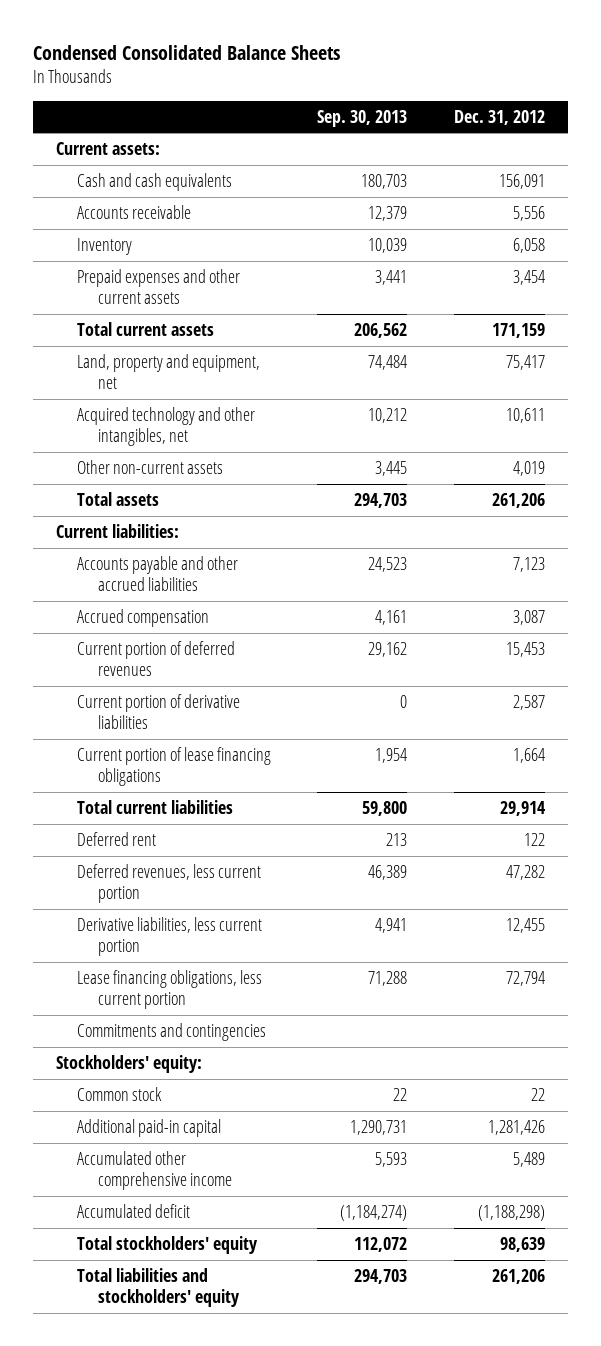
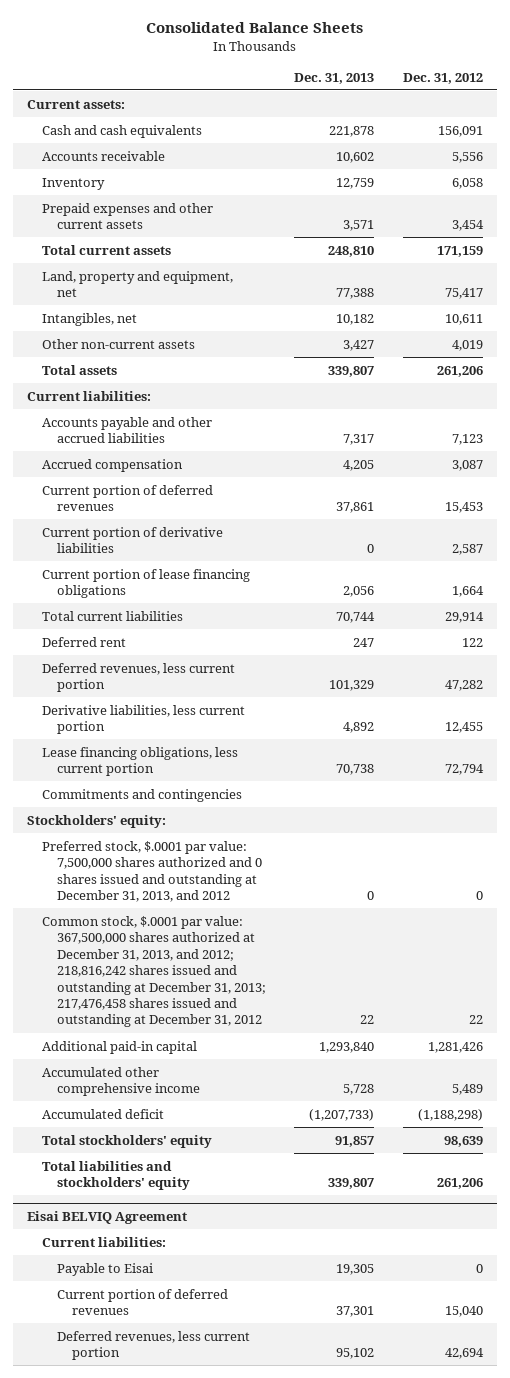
[33,45,341,61] Condensed Consolidated Balance Sheets -> [145,22,363,34] Consolidated Balance Sheets
[317,109,408,127] Sep. 30, 2013 -> none
none -> [294,72,375,84] Dec. 31, 2013
[77,406,256,446] Acquired technology and other intangibles, net -> [41,312,137,326] Intangibles, net
none -> [41,840,262,903] Preferred stock, $.0001 par value: 7,500,000 shares authorized and 0 shares issued and outstanding at December 31, 2013, and 2012
[77,1086,163,1101] Common stock -> [41,915,266,1028] Common stock, $.0001 par value: 367,500,000 shares authorized at December 31, 2013, and 2012; 218,816,242 shares issued and outstanding at December 31, 2013; 217,476,458 shares issued and outstanding at December 31, 2012
none -> [26,1210,187,1224] Eisai BELVIQ Agreement
none -> [41,1236,166,1247] Current liabilities:
none -> [56,1262,153,1276] Payable to Eisai
none -> [56,1288,228,1316] Current portion of deferred revenues
none -> [56,1330,250,1361] Deferred revenues, less current portion

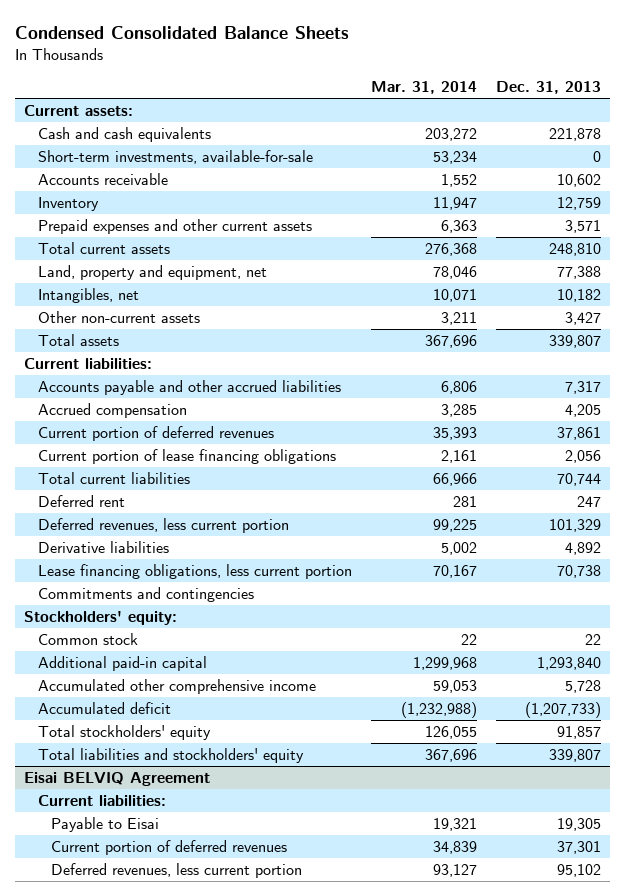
[145,22,363,34] Consolidated Balance Sheets -> [14,25,349,39] Condensed Consolidated Balance Sheets
[402,72,483,84] Dec. 31, 2012 -> none
none -> [370,81,477,95] Mar. 31, 2014
none -> [37,149,313,164] Short-term investments, available-for-sale
[41,526,223,554] Current portion of derivative liabilities -> none
[41,704,245,735] Derivative liabilities, less current portion -> [37,540,169,553] Derivative liabilities
[41,840,262,903] Preferred stock, $.0001 par value: 7,500,000 shares authorized and 0 shares issued and outstanding at December 31, 2013, and 2012 -> none
[41,915,266,1028] Common stock, $.0001 par value: 367,500,000 shares authorized at December 31, 2013, and 2012; 218,816,242 shares issued and outstanding at December 31, 2013; 217,476,458 shares issued and outstanding at December 31, 2012 -> [37,632,138,645] Common stock

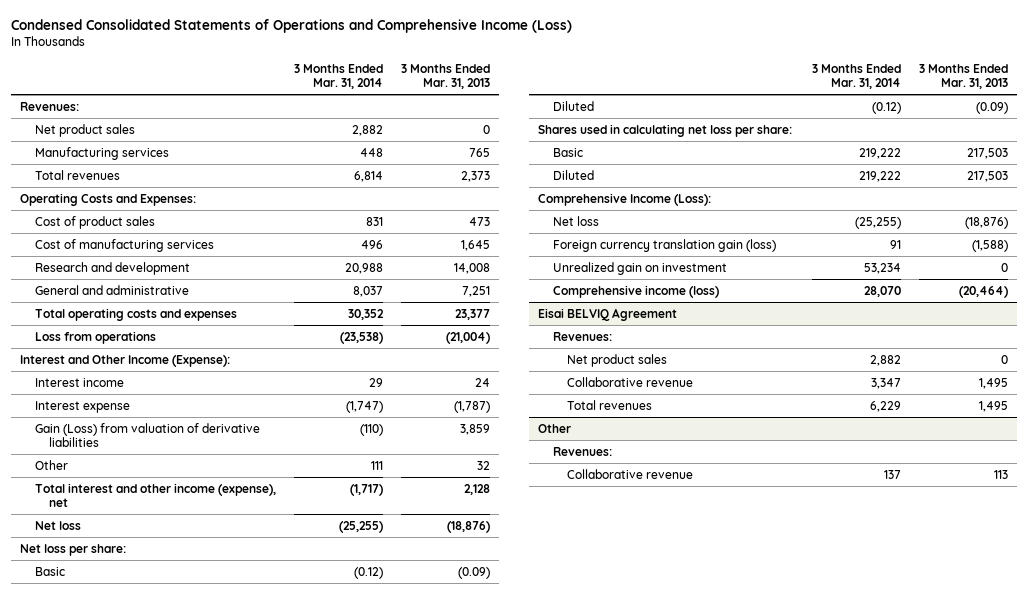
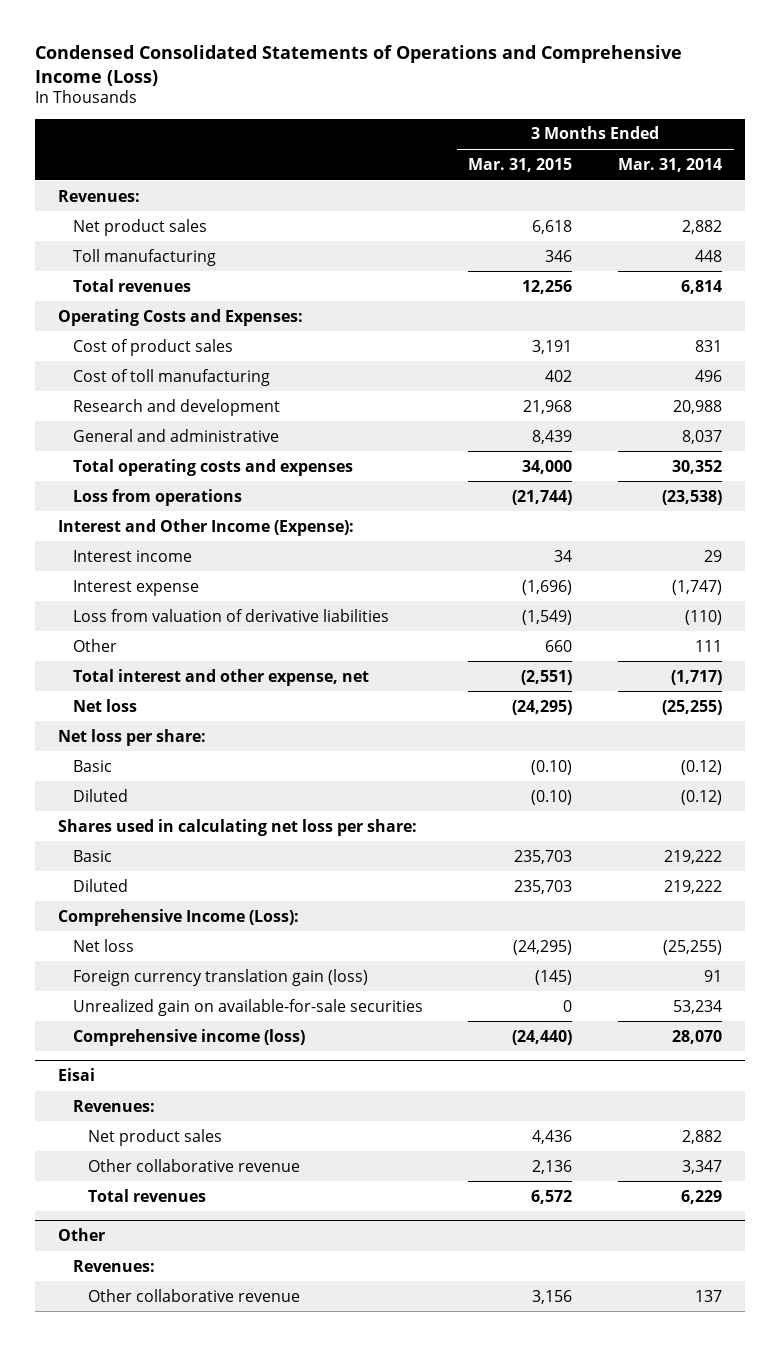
[401,64,491,90] 3 Months Ended Mar. 31, 2013 -> none
none -> [468,157,573,172] Mar. 31, 2015
[34,146,169,160] Manufacturing services -> [72,248,216,266] Toll manufacturing
[34,238,214,252] Cost of manufacturing services -> [72,368,270,386] Cost of toll manufacturing
[34,422,260,447] Gain (Loss) from valuation of derivative liabilities -> [72,608,389,622] Loss from valuation of derivative liabilities
[34,482,276,507] Total interest and other income (expense), net -> [72,668,369,686] Total interest and other expense, net
[552,261,727,275] Unrealized gain on investment -> [72,998,423,1016] Unrealized gain on available-for-sale securities
[538,307,678,321] Eisai BELVIQ Agreement -> none
none -> [57,1068,95,1082] Eisai
[567,376,694,387] Collaborative revenue -> [87,1158,300,1172] Other collaborative revenue
[567,468,694,479] Collaborative revenue -> [87,1288,300,1302] Other collaborative revenue

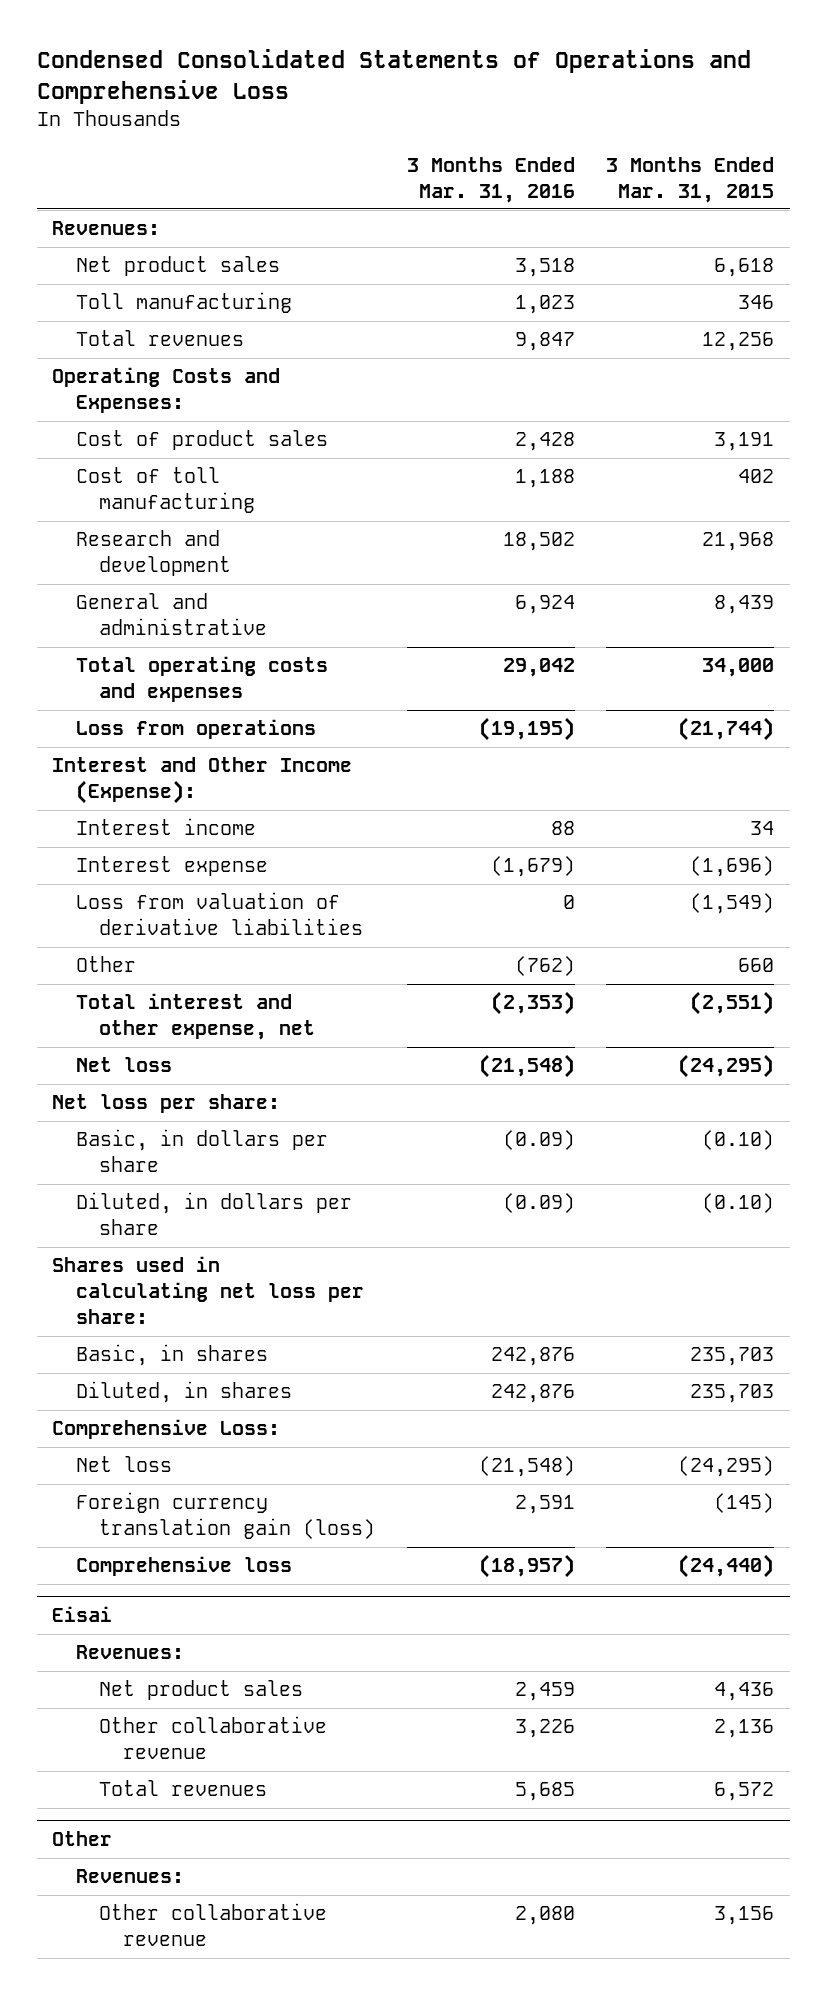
[34,44,682,86] Condensed Consolidated Statements of Operations and Comprehensive Income (Loss) -> [36,48,751,104] Condensed Consolidated Statements of Operations and Comprehensive Loss
[618,157,723,172] Mar. 31, 2014 -> none
none -> [406,156,575,203] 3 Months Ended Mar. 31, 2016
[72,759,112,772] Basic -> [75,1129,328,1173] Basic, in dollars per share
[72,788,128,802] Diluted -> [75,1192,352,1236] Diluted, in dollars per share
[72,849,112,862] Basic -> [75,1344,268,1367] Basic, in shares
[72,878,128,892] Diluted -> [75,1381,292,1404] Diluted, in shares
[57,908,299,926] Comprehensive Income (Loss): -> [52,1419,281,1440] Comprehensive Loss:
[72,998,423,1016] Unrealized gain on available-for-sale securities -> none
[72,1028,305,1046] Comprehensive income (loss) -> [75,1556,292,1577] Comprehensive loss

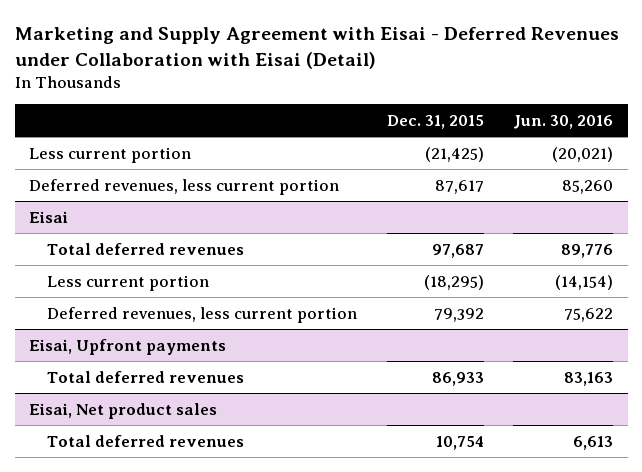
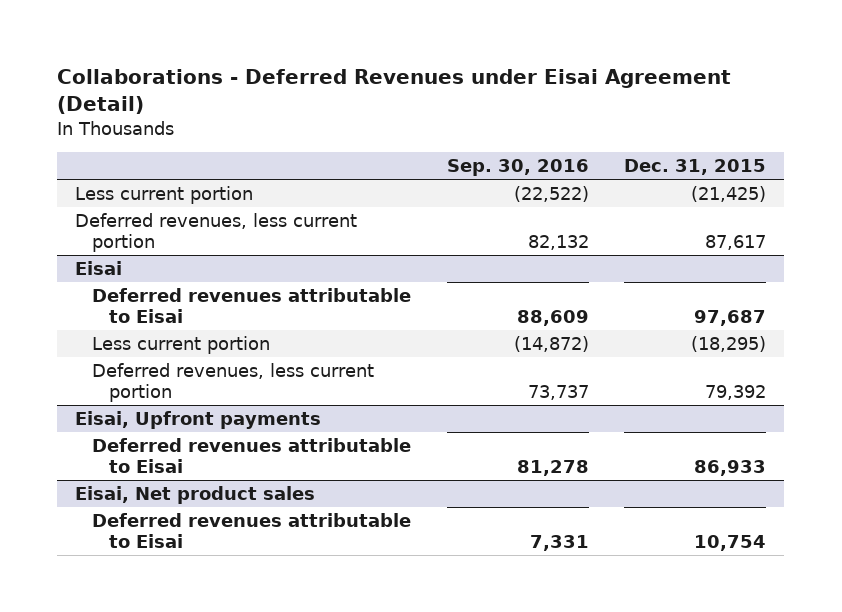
[14,27,619,69] Marketing and Supply Agreement with Eisai - Deferred Revenues under Collaboration with Eisai (Detail) -> [57,69,732,115] Collaborations - Deferred Revenues under Eisai Agreement (Detail)
[512,115,613,130] Jun. 30, 2016 -> none
none -> [446,158,589,176] Sep. 30, 2016
[47,242,245,255] Total deferred revenues -> [91,287,411,323] Deferred revenues attributable to Eisai
[47,370,245,383] Total deferred revenues -> [91,437,411,473] Deferred revenues attributable to Eisai
[47,434,245,447] Total deferred revenues -> [91,512,411,548] Deferred revenues attributable to Eisai

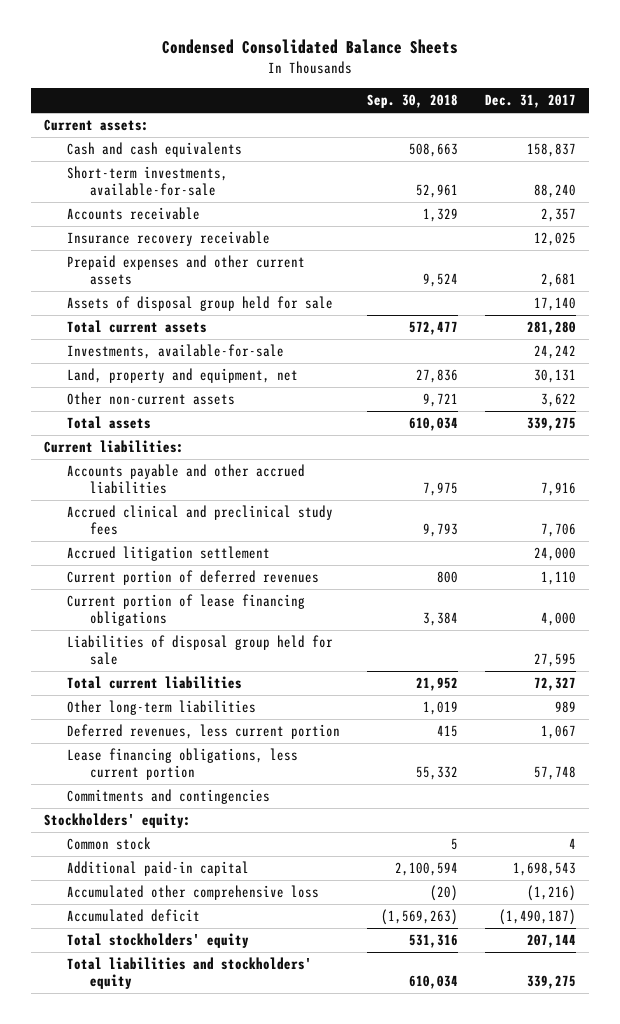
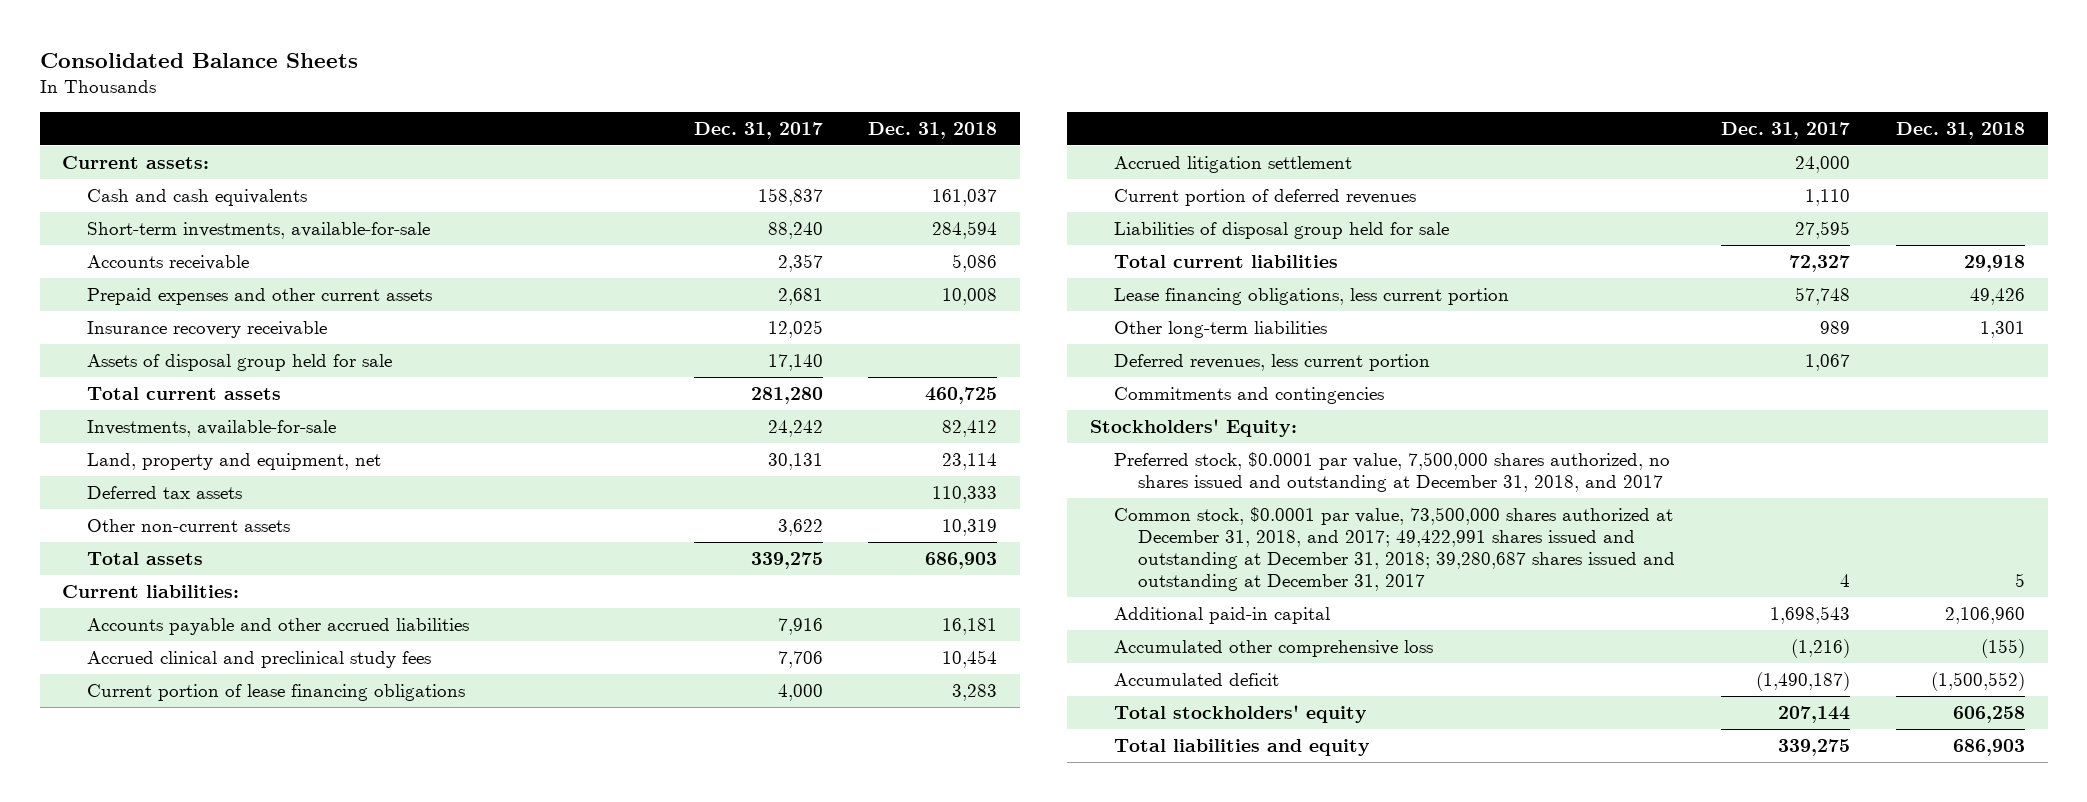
[161,39,458,55] Condensed Consolidated Balance Sheets -> [39,53,358,69] Consolidated Balance Sheets
[366,94,458,109] Sep. 30, 2018 -> none
none -> [868,121,998,139] Dec. 31, 2018
[67,231,271,247] Insurance recovery receivable -> [86,320,327,338] Insurance recovery receivable
none -> [86,485,242,499] Deferred tax assets
[67,594,306,627] Current portion of lease financing obligations -> [86,683,465,701] Current portion of lease financing obligations
[67,748,299,781] Lease financing obligations, less current portion -> [1113,287,1509,305] Lease financing obligations, less current portion
[44,813,192,829] Stockholders' equity: -> [1089,418,1297,437] Stockholders' Equity:
none -> [1113,451,1670,492] Preferred stock, $0.0001 par value, 7,500,000 shares authorized, no shares issued and outstanding at December 31, 2018, and 2017
[67,837,152,851] Common stock -> [1113,506,1676,592] Common stock, $0.0001 par value, 73,500,000 shares authorized at December 31, 2018, and 2017; 49,422,991 shares issued and outstanding at December 31, 2018; 39,280,687 shares issued and outstanding at December 31, 2017
[67,957,313,990] Total liabilities and stockholders' equity -> [1113,738,1370,756] Total liabilities and equity

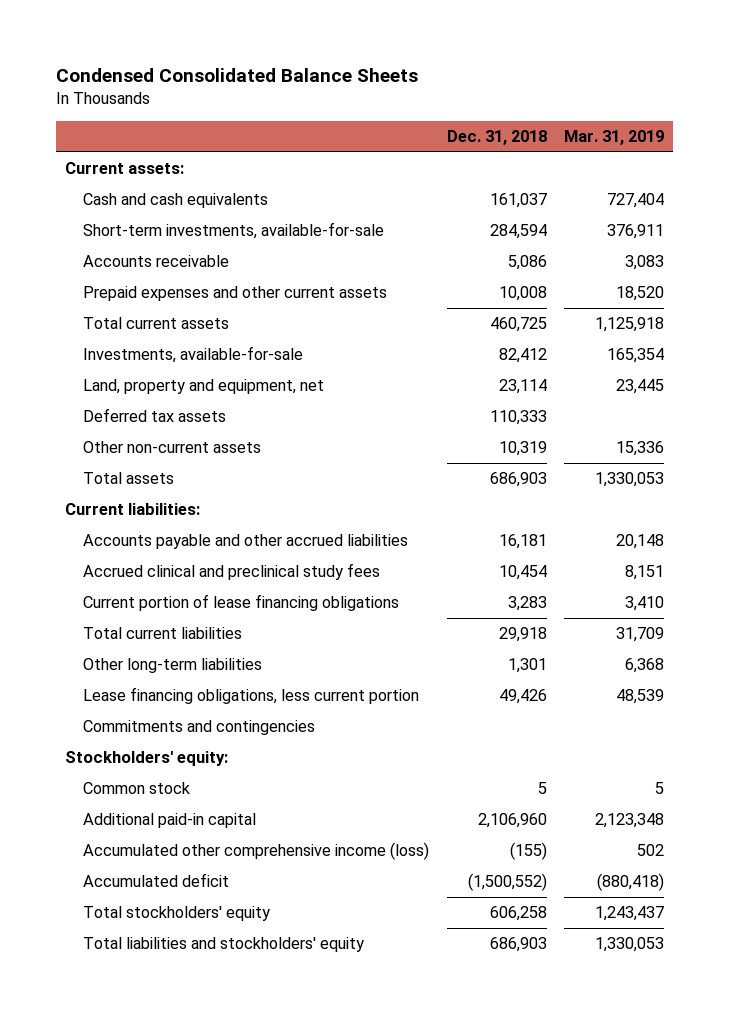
[39,53,358,69] Consolidated Balance Sheets -> [55,67,418,82] Condensed Consolidated Balance Sheets
[693,121,823,139] Dec. 31, 2017 -> none
none -> [564,130,665,146] Mar. 31, 2019
[86,320,327,338] Insurance recovery receivable -> none
[86,353,392,371] Assets of disposal group held for sale -> none
[1113,155,1352,173] Accrued litigation settlement -> none
[1113,188,1416,206] Current portion of deferred revenues -> none
[1113,221,1449,239] Liabilities of disposal group held for sale -> none
[1113,353,1430,371] Deferred revenues, less current portion -> none
[1113,287,1509,305] Lease financing obligations, less current portion -> [83,687,420,705] Lease financing obligations, less current portion
[1113,451,1670,492] Preferred stock, $0.0001 par value, 7,500,000 shares authorized, no shares issued and outstanding at December 31, 2018, and 2017 -> none
[1089,418,1297,437] Stockholders' Equity: -> [64,751,228,767] Stockholders' equity:
[1113,506,1676,592] Common stock, $0.0001 par value, 73,500,000 shares authorized at December 31, 2018, and 2017; 49,422,991 shares issued and outstanding at December 31, 2018; 39,280,687 shares issued and outstanding at December 31, 2017 -> [83,782,191,795] Common stock
[1113,639,1433,657] Accumulated other comprehensive loss -> [83,842,430,861] Accumulated other comprehensive income (loss)
[1113,738,1370,756] Total liabilities and equity -> [83,937,365,953] Total liabilities and stockholders' equity

